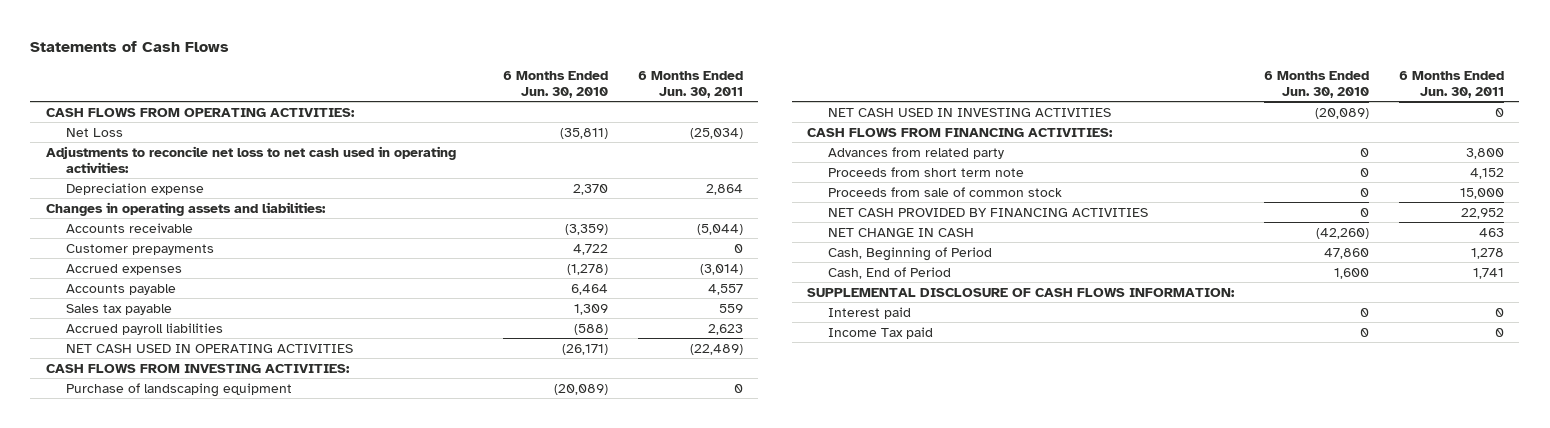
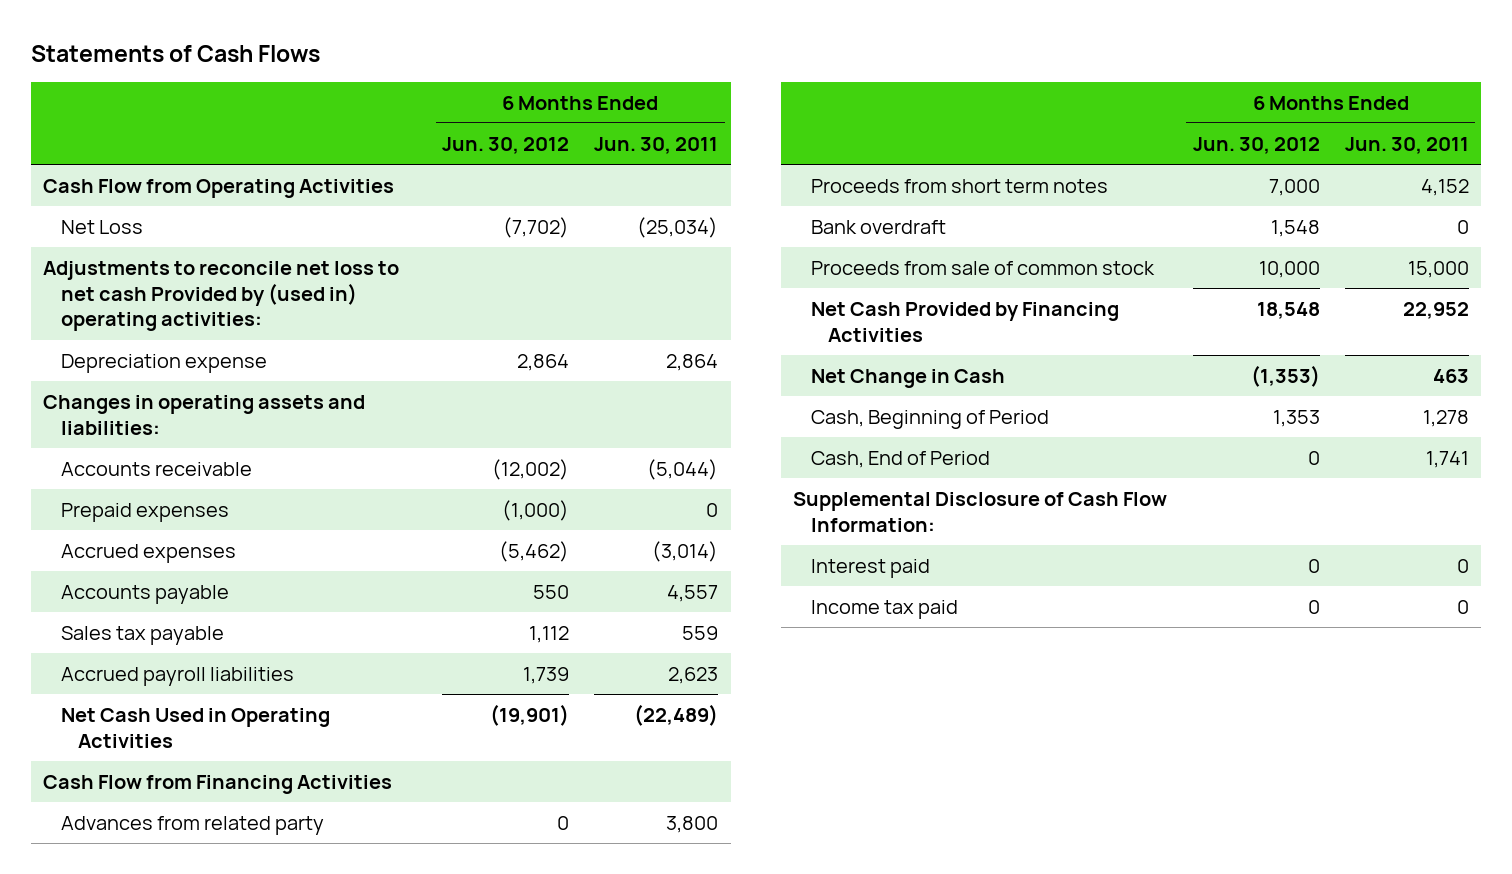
[502,70,608,99] 6 Months Ended Jun. 30, 2010 -> none
none -> [442,136,570,154] Jun. 30, 2012
[45,107,355,117] CASH FLOWS FROM OPERATING ACTIVITIES: -> [43,178,395,198] Cash Flow from Operating Activities
[45,145,456,173] Adjustments to reconcile net loss to net cash used in operating activities: -> [43,260,400,332] Adjustments to reconcile net loss to net cash Provided by (used in) operating activities:
[66,243,215,255] Customer prepayments -> none
none -> [60,502,229,522] Prepaid expenses
[45,363,350,373] CASH FLOWS FROM INVESTING ACTIVITIES: -> none
[66,382,293,397] Purchase of landscaping equipment -> none
[827,107,1111,117] NET CASH USED IN INVESTING ACTIVITIES -> none
[66,343,354,353] NET CASH USED IN OPERATING ACTIVITIES -> [60,707,330,748] Net Cash Used in Operating Activities
[807,127,1114,137] CASH FLOWS FROM FINANCING ACTIVITIES: -> [43,774,393,794] Cash Flow from Financing Activities
[827,166,1024,177] Proceeds from short term note -> [810,178,1108,193] Proceeds from short term notes
none -> [810,219,946,234] Bank overdraft
[827,207,1148,217] NET CASH PROVIDED BY FINANCING ACTIVITIES -> [810,301,1119,342] Net Cash Provided by Financing Activities
[827,227,974,237] NET CHANGE IN CASH -> [810,368,1005,388] Net Change in Cash
[807,287,1236,297] SUPPLEMENTAL DISCLOSURE OF CASH FLOWS INFORMATION: -> [793,491,1168,532] Supplemental Disclosure of Cash Flow Information:
[827,326,933,339] Income Tax paid -> [810,599,958,619] Income tax paid

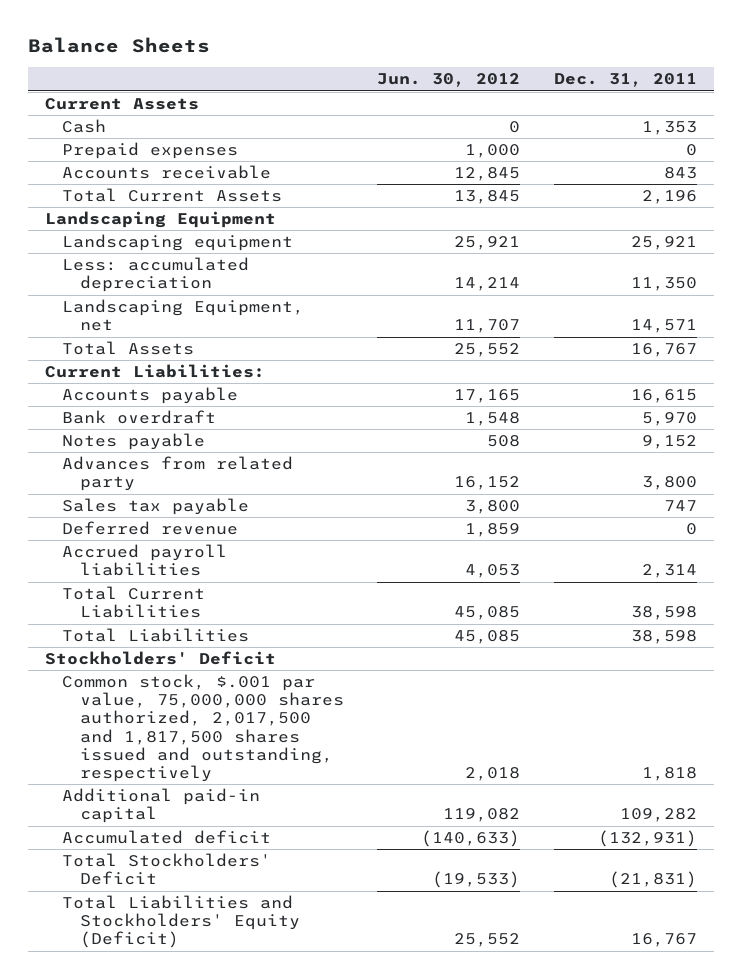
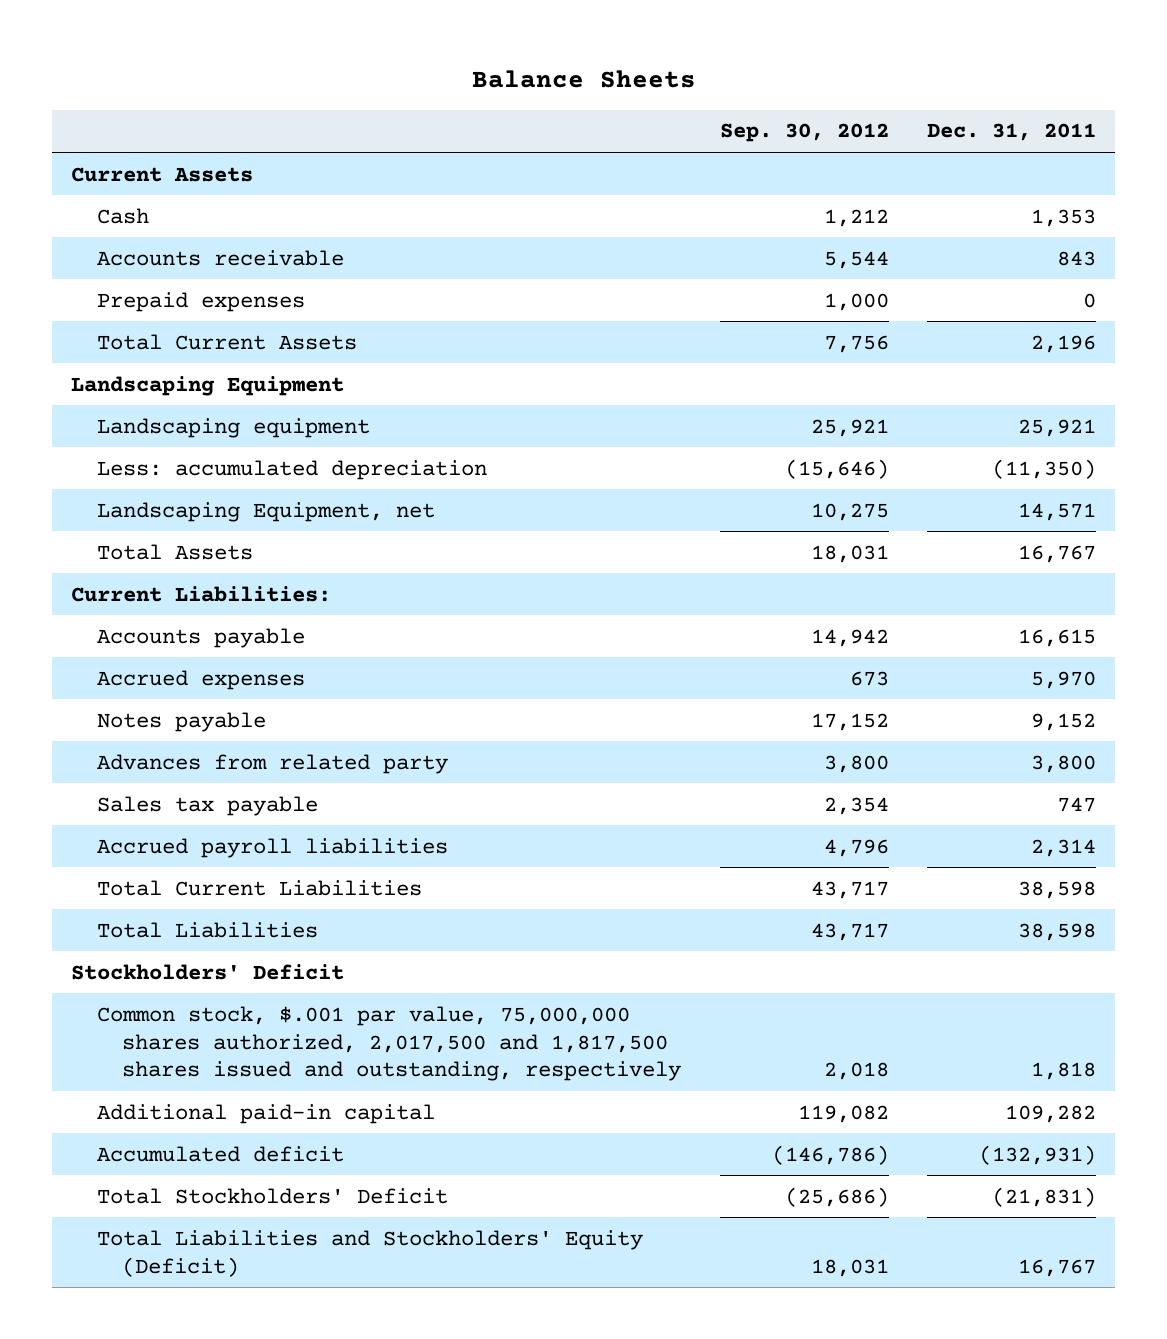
[377,73,521,88] Jun. 30, 2012 -> none
none -> [719,123,889,143] Sep. 30, 2012
[62,142,239,160] Prepaid expenses -> [96,291,305,312] Prepaid expenses
[631,277,698,292] 11,350 -> [992,458,1097,479] (11,350)
[62,410,217,425] Bank overdraft -> [96,669,305,690] Accrued expenses
[62,521,239,536] Deferred revenue -> none

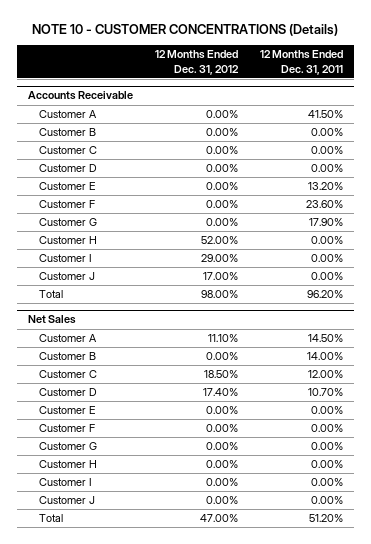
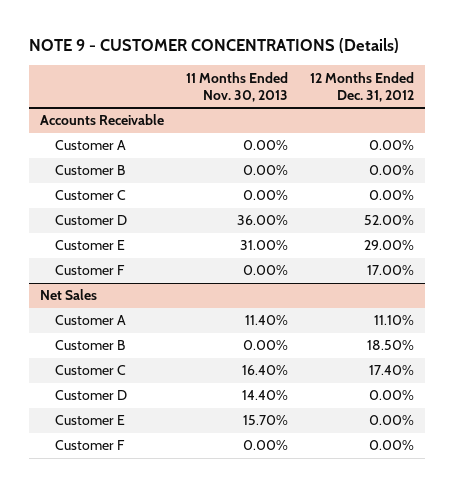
[32,23,339,36] NOTE 10 - CUSTOMER CONCENTRATIONS (Details) -> [29,38,400,54] NOTE 9 - CUSTOMER CONCENTRATIONS (Details)
[259,50,343,75] 12 Months Ended Dec. 31, 2011 -> none
none -> [185,71,288,102] 11 Months Ended Nov. 30, 2013
[39,218,98,227] Customer G -> none
[39,236,98,245] Customer H -> none
[39,254,93,263] Customer I -> none
[39,272,96,281] Customer J -> none
[39,290,64,299] Total -> none
[205,164,238,173] 0.00% -> [363,215,414,226] 52.00%
[205,182,238,191] 0.00% -> [363,240,414,251] 29.00%
[205,200,238,209] 0.00% -> [366,265,414,276] 17.00%
[205,352,238,361] 0.00% -> [366,340,414,351] 18.50%
[203,370,238,379] 18.50% -> [368,365,414,376] 17.40%
[202,388,238,397] 17.40% -> [368,390,414,401] 0.00%
[39,442,98,451] Customer G -> none
[39,460,98,469] Customer H -> none
[39,478,93,487] Customer I -> none
[39,496,96,505] Customer J -> none
[39,514,64,523] Total -> none

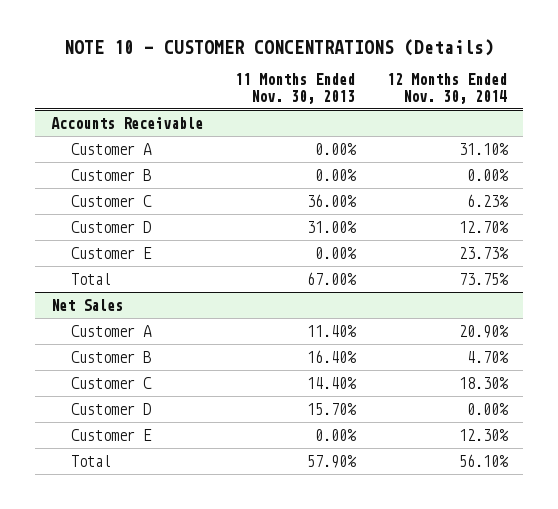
[29,38,400,54] NOTE 9 - CUSTOMER CONCENTRATIONS (Details) -> [63,39,494,57] NOTE 10 - CUSTOMER CONCENTRATIONS (Details)
[309,71,414,102] 12 Months Ended Dec. 31, 2012 -> none
none -> [386,73,507,104] 12 Months Ended Nov. 30, 2014
[54,265,125,276] Customer F -> none
[242,190,288,201] 0.00% -> [306,193,357,207] 36.00%
[236,215,288,226] 36.00% -> [306,220,357,233] 31.00%
[239,240,288,251] 31.00% -> [314,246,357,259] 0.00%
none -> [70,272,111,285] Total
[54,440,125,451] Customer F -> none
[242,340,288,351] 0.00% -> [306,349,357,363] 16.40%
[241,365,288,376] 16.40% -> [306,376,357,389] 14.40%
[241,390,288,401] 14.40% -> [306,402,357,415] 15.70%
[242,415,288,426] 15.70% -> [314,428,357,441] 0.00%
none -> [70,454,111,467] Total

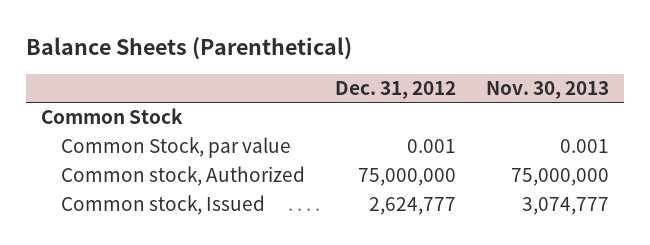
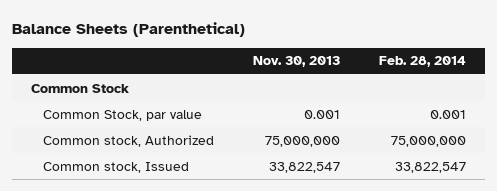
[334,80,456,99] Dec. 31, 2012 -> none
none -> [378,56,466,68] Feb. 28, 2014
[521,197,609,216] 3,074,777 -> [268,161,340,173] 33,822,547

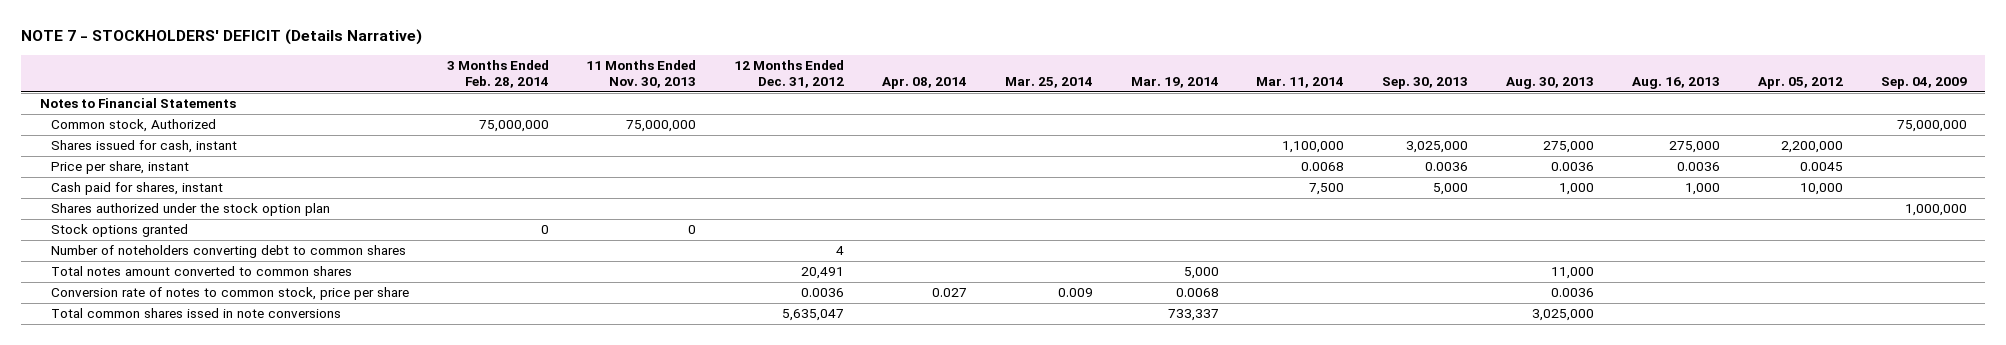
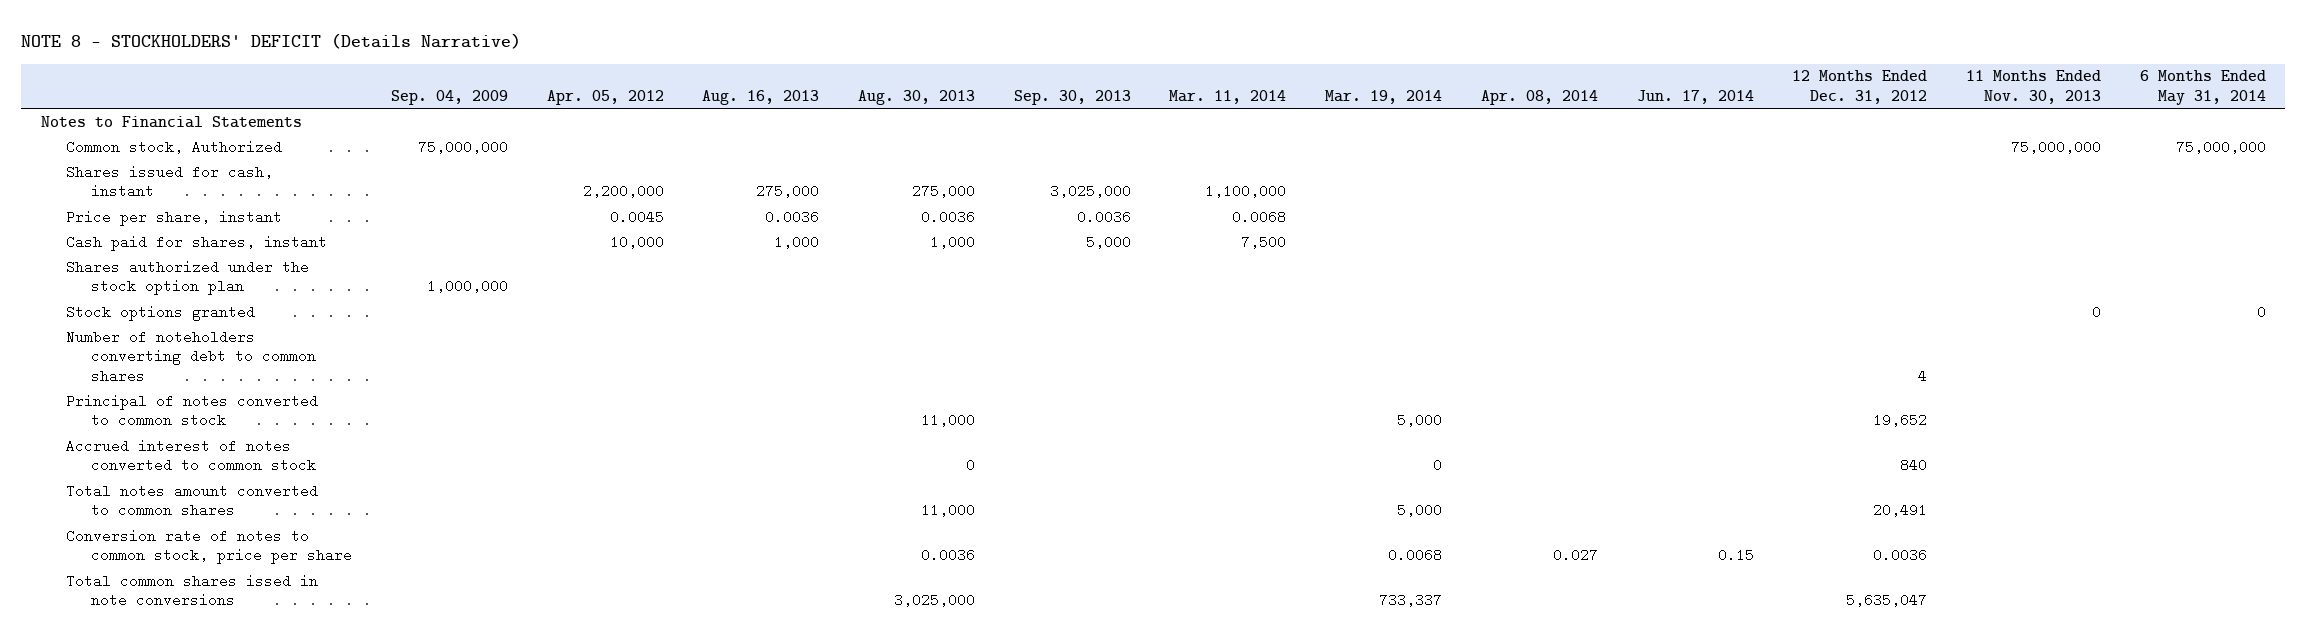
[20,29,422,46] NOTE 7 - STOCKHOLDERS' DEFICIT (Details Narrative) -> [21,33,522,50] NOTE 8 - STOCKHOLDERS' DEFICIT (Details Narrative)
[446,59,549,88] 3 Months Ended Feb. 28, 2014 -> none
[1004,76,1093,88] Mar. 25, 2014 -> none
none -> [1636,89,1754,104] Jun. 17, 2014
none -> [2139,70,2266,105] 6 Months Ended May 31, 2014
none -> [65,393,318,428] Principal of notes converted to common stock
none -> [65,438,317,473] Accrued interest of notes converted to common stock

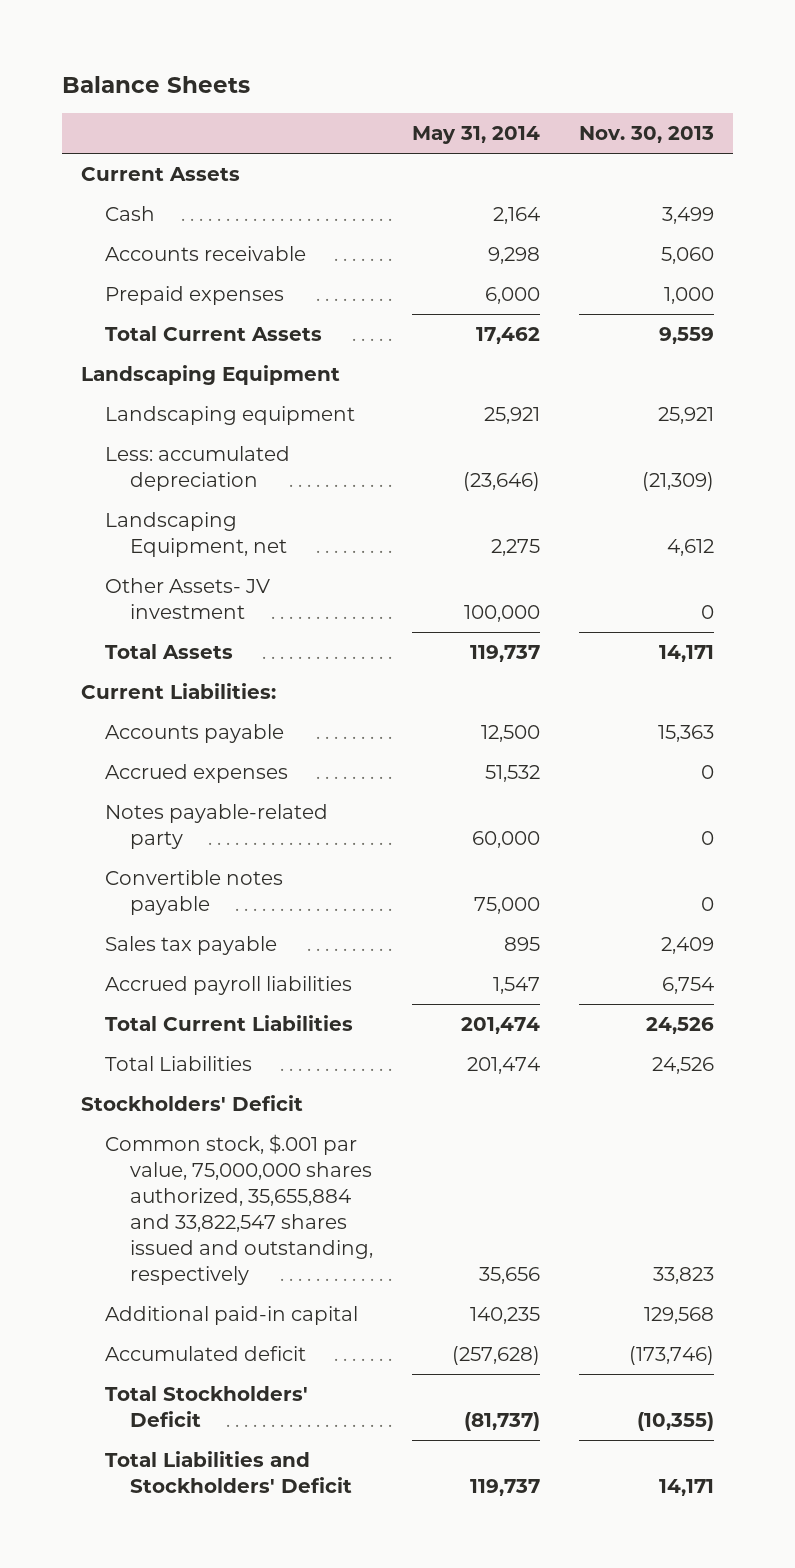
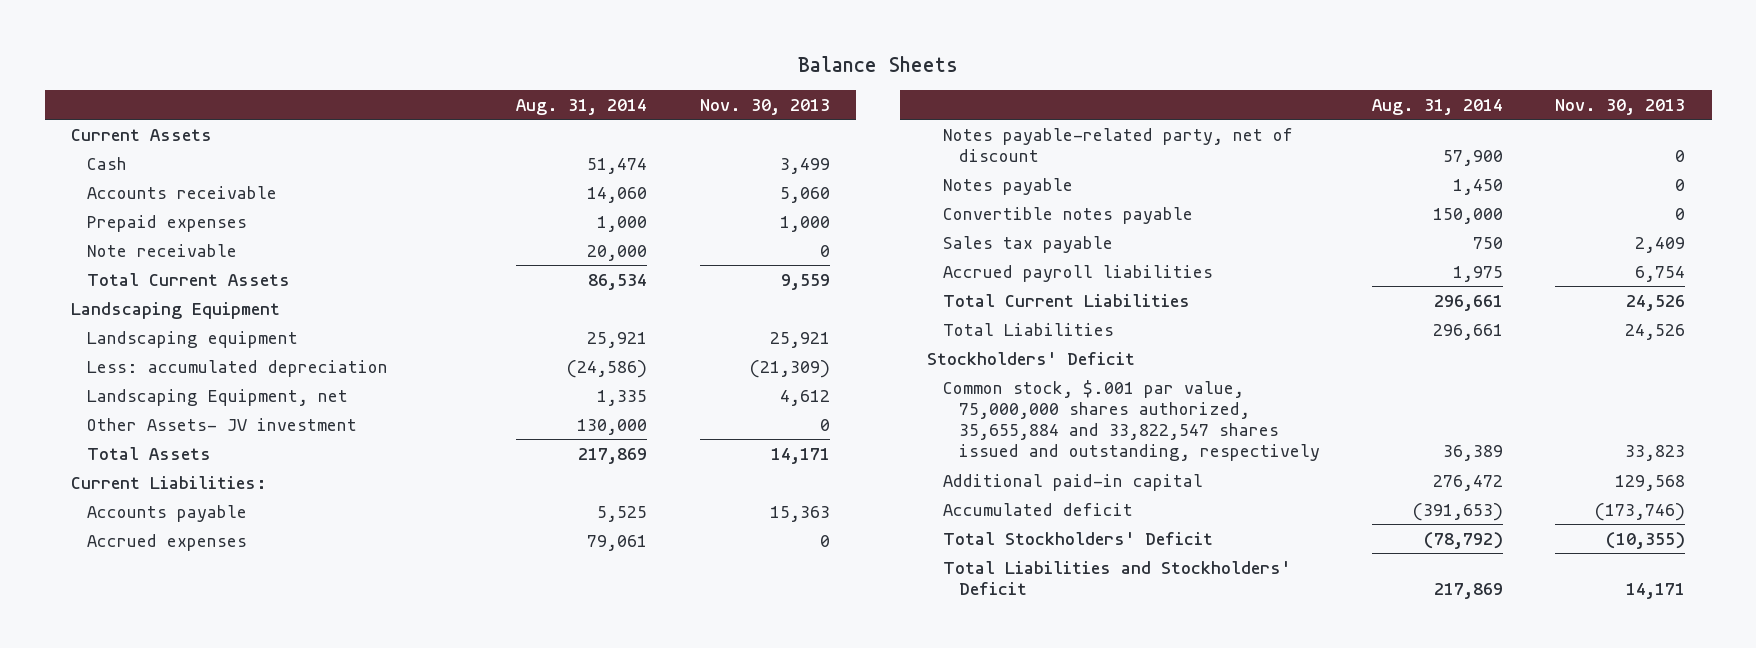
[411,125,540,144] May 31, 2014 -> none
none -> [516,98,648,115] Aug. 31, 2014
none -> [86,243,237,257] Note receivable
[105,804,329,850] Notes payable-related party -> [942,127,1293,163] Notes payable-related party, net of discount
none -> [942,177,1073,195] Notes payable

